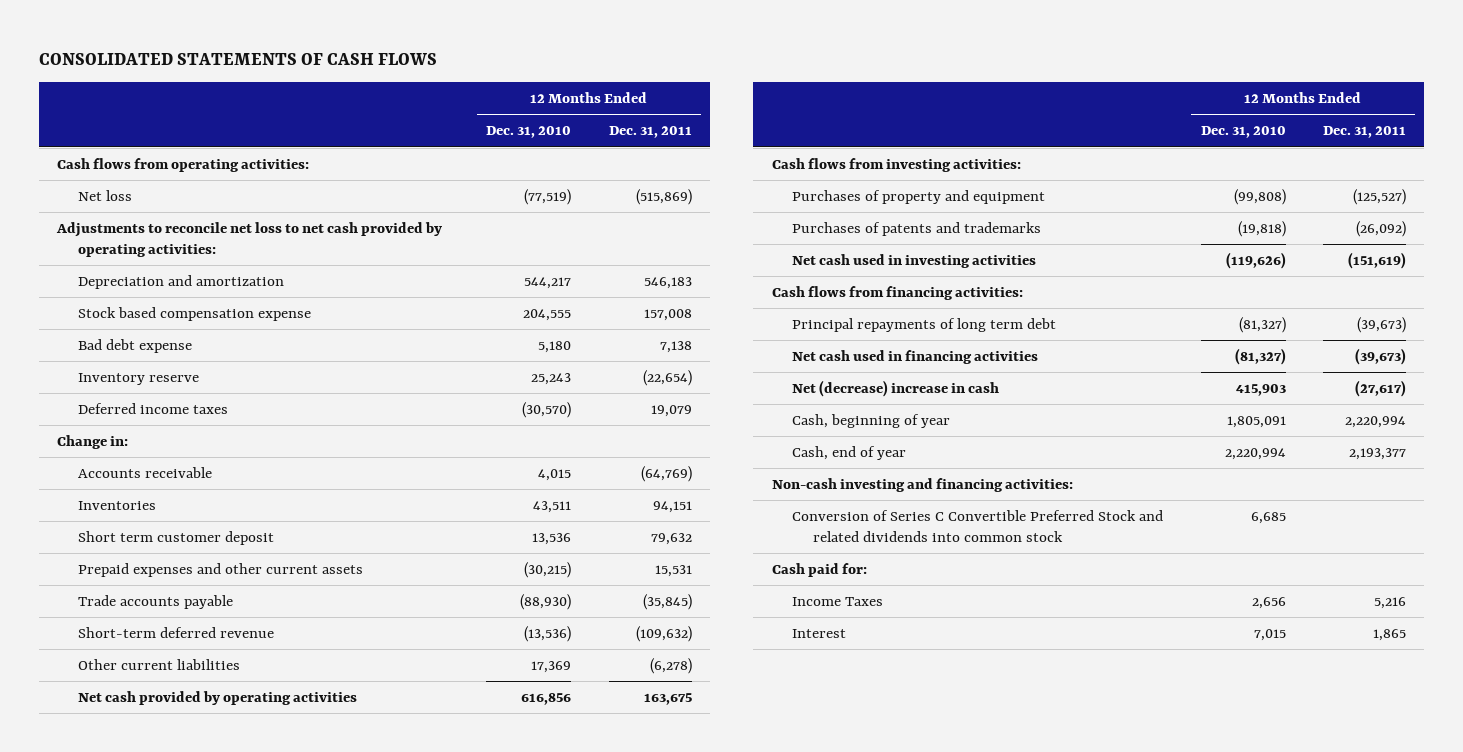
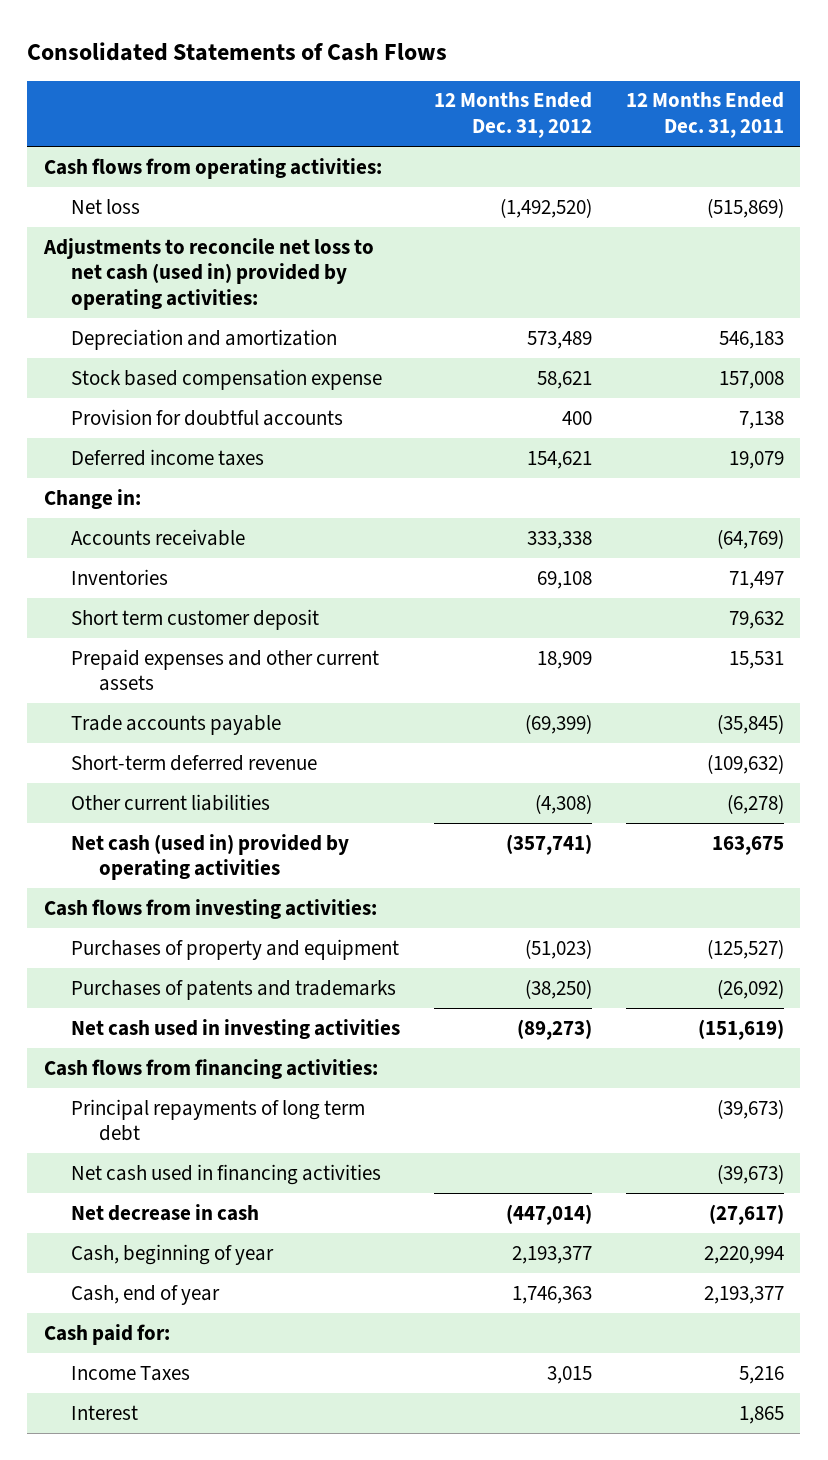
[38,53,437,66] CONSOLIDATED STATEMENTS OF CASH FLOWS -> [27,41,448,61] Consolidated Statements of Cash Flows
[486,126,572,139] Dec. 31, 2010 -> none
none -> [434,92,593,138] 12 Months Ended Dec. 31, 2012
[56,221,443,257] Adjustments to reconcile net loss to net cash provided by operating activities: -> [43,237,375,310] Adjustments to reconcile net loss to net cash (used in) provided by operating activities:
[78,372,200,385] Inventory reserve -> none
[78,338,193,353] Bad debt expense -> [71,408,344,426] Provision for doubtful accounts
[652,500,692,513] 94,151 -> [728,570,784,589] 71,497
[78,690,358,705] Net cash provided by operating activities -> [71,833,350,881] Net cash (used in) provided by operating activities
[792,379,1000,397] Net (decrease) increase in cash -> [71,1203,260,1221] Net decrease in cash
[771,477,1073,492] Non-cash investing and financing activities: -> none
[792,509,1164,542] Conversion of Series C Convertible Preferred Stock and related dividends into common stock -> none

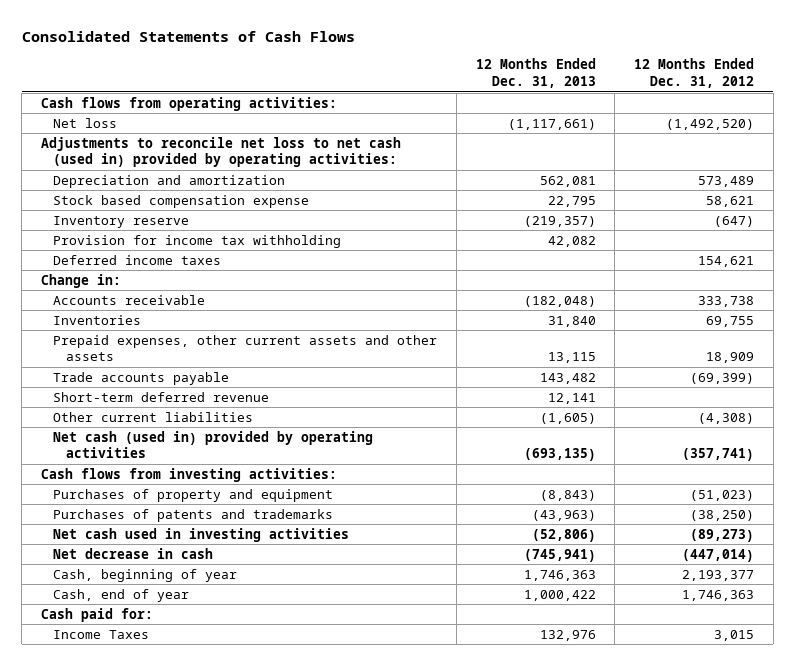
[625,92,784,138] 12 Months Ended Dec. 31, 2011 -> none
none -> [475,58,596,88] 12 Months Ended Dec. 31, 2013
[71,408,344,426] Provision for doubtful accounts -> none
none -> [53,215,190,228] Inventory reserve
none -> [53,234,342,248] Provision for income tax withholding
[71,608,320,630] Short term customer deposit -> none
[527,530,593,549] 333,338 -> [698,295,755,307] 333,738
[537,570,593,589] 69,108 -> [706,315,755,327] 69,755
[71,648,380,692] Prepaid expenses and other current assets -> [53,334,438,362] Prepaid expenses, other current assets and other assets
[44,1058,379,1079] Cash flows from financing activities: -> none
[71,1098,366,1142] Principal repayments of long term debt -> none
[71,1163,382,1185] Net cash used in financing activities -> none
[71,1404,139,1420] Interest -> none

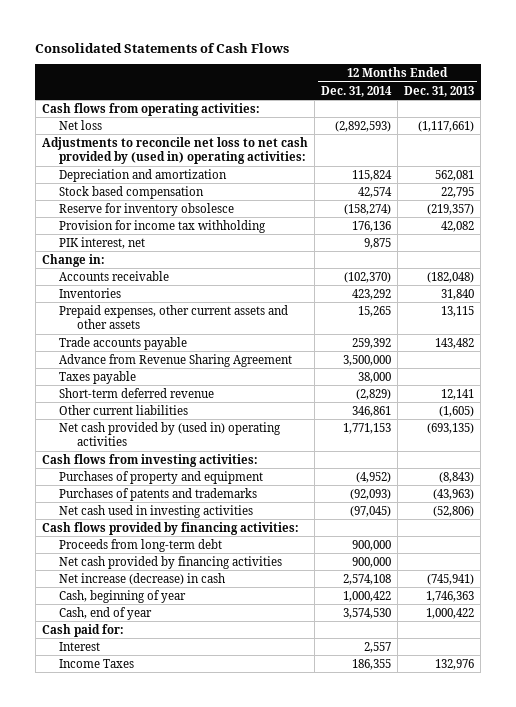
[634,58,755,88] 12 Months Ended Dec. 31, 2012 -> none
none -> [320,85,392,97] Dec. 31, 2014
[40,136,401,168] Adjustments to reconcile net loss to net cash (used in) provided by operating activities: -> [41,136,308,165] Adjustments to reconcile net loss to net cash provided by (used in) operating activities:
[53,194,310,208] Stock based compensation expense -> [59,185,205,199] Stock based compensation
[53,215,190,228] Inventory reserve -> [59,202,235,216] Reserve for inventory obsolesce
[53,254,222,265] Deferred income taxes -> none
none -> [59,236,146,249] PIK interest, net
none -> [59,353,293,367] Advance from Revenue Sharing Agreement
none -> [59,370,137,384] Taxes payable
[53,430,374,459] Net cash (used in) provided by operating activities -> [59,421,282,447] Net cash provided by (used in) operating activities
none -> [41,521,299,535] Cash flows provided by financing activities:
none -> [59,538,223,552] Proceeds from long-term debt
none -> [59,555,283,569] Net cash provided by financing activities
[53,547,214,559] Net decrease in cash -> [59,572,226,585] Net increase (decrease) in cash
none -> [59,641,101,651] Interest

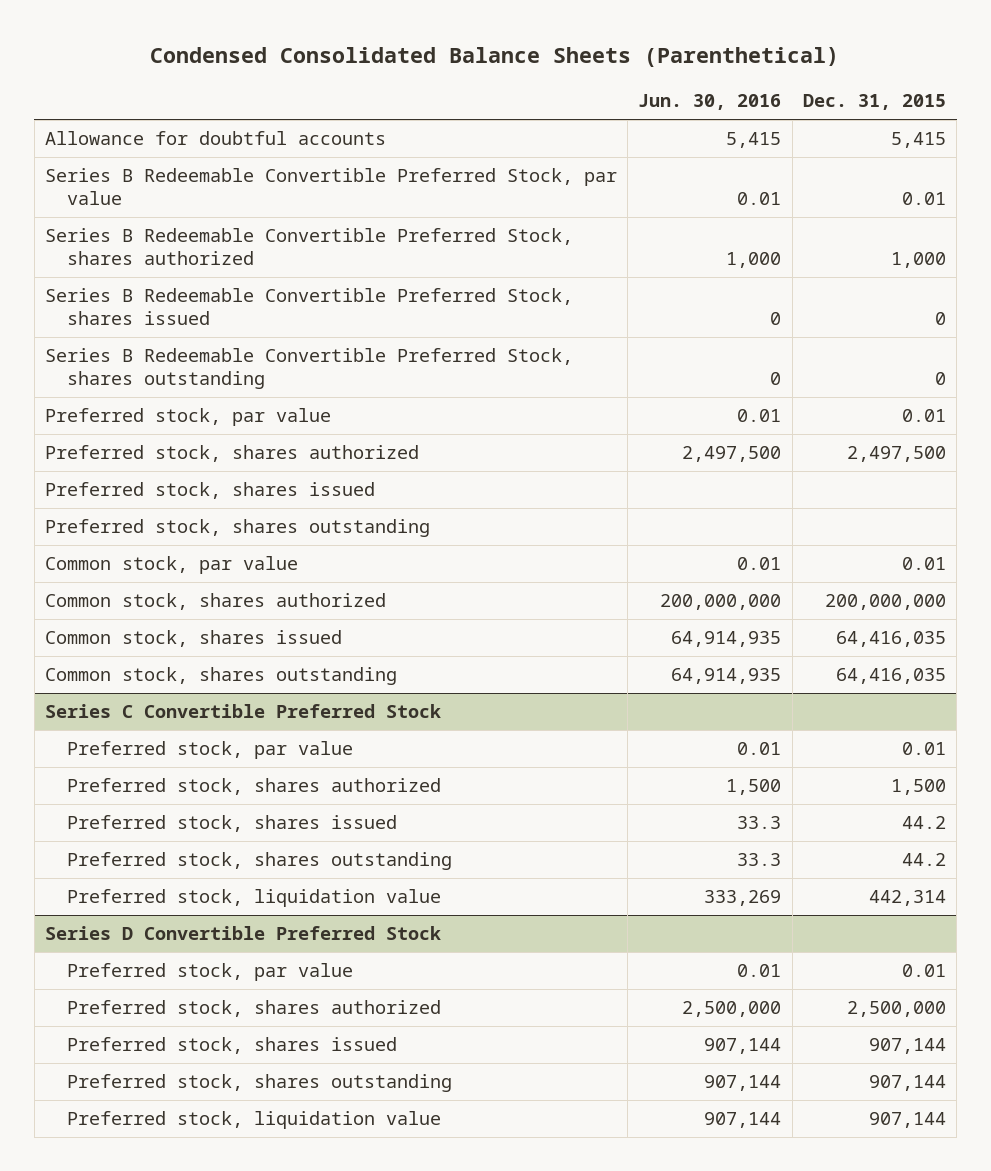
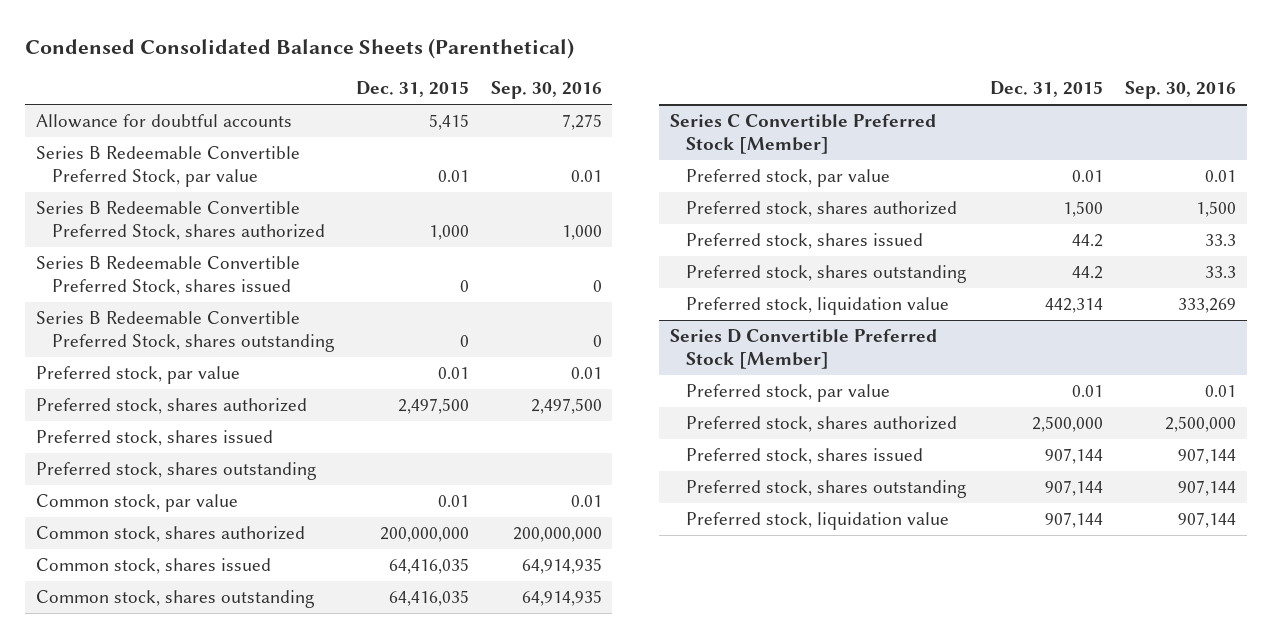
[638,94,782,111] Jun. 30, 2016 -> none
none -> [490,81,602,100] Sep. 30, 2016
[44,704,441,719] Series C Convertible Preferred Stock -> [670,113,937,155] Series C Convertible Preferred Stock [Member]
[44,926,441,941] Series D Convertible Preferred Stock -> [670,328,938,370] Series D Convertible Preferred Stock [Member]

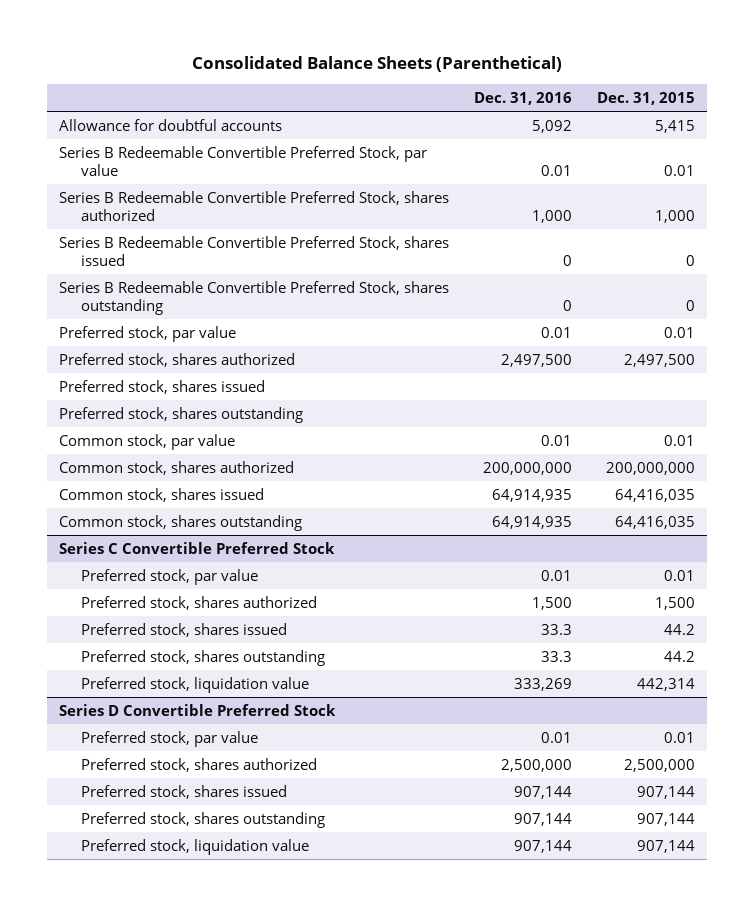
[24,37,574,59] Condensed Consolidated Balance Sheets (Parenthetical) -> [191,56,562,73] Consolidated Balance Sheets (Parenthetical)
[490,81,602,100] Sep. 30, 2016 -> none
none -> [473,91,572,105] Dec. 31, 2016
[670,113,937,155] Series C Convertible Preferred Stock [Member] -> [59,541,336,554] Series C Convertible Preferred Stock
[670,328,938,370] Series D Convertible Preferred Stock [Member] -> [59,703,337,716] Series D Convertible Preferred Stock

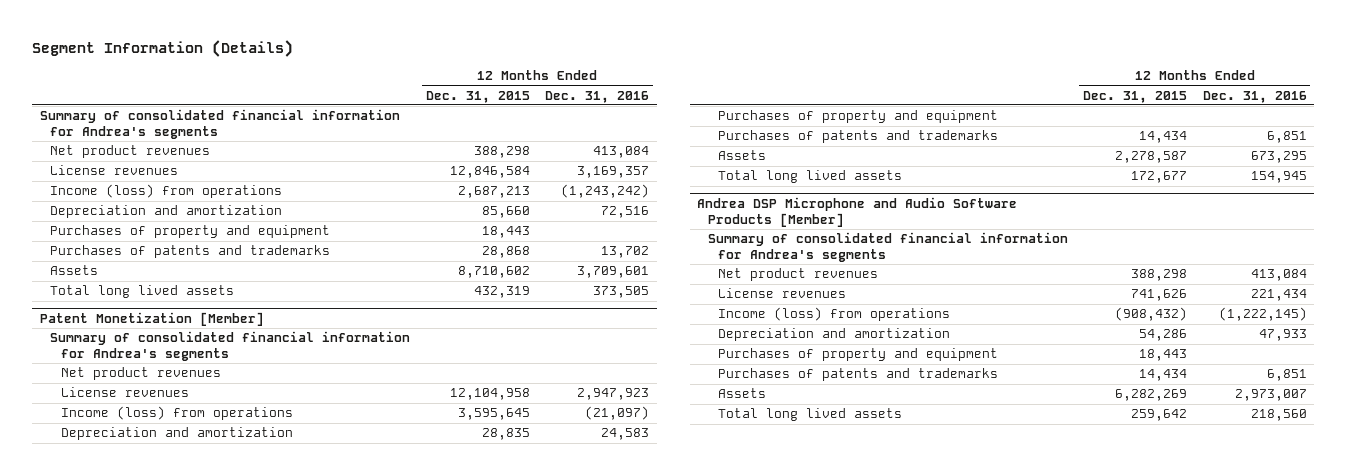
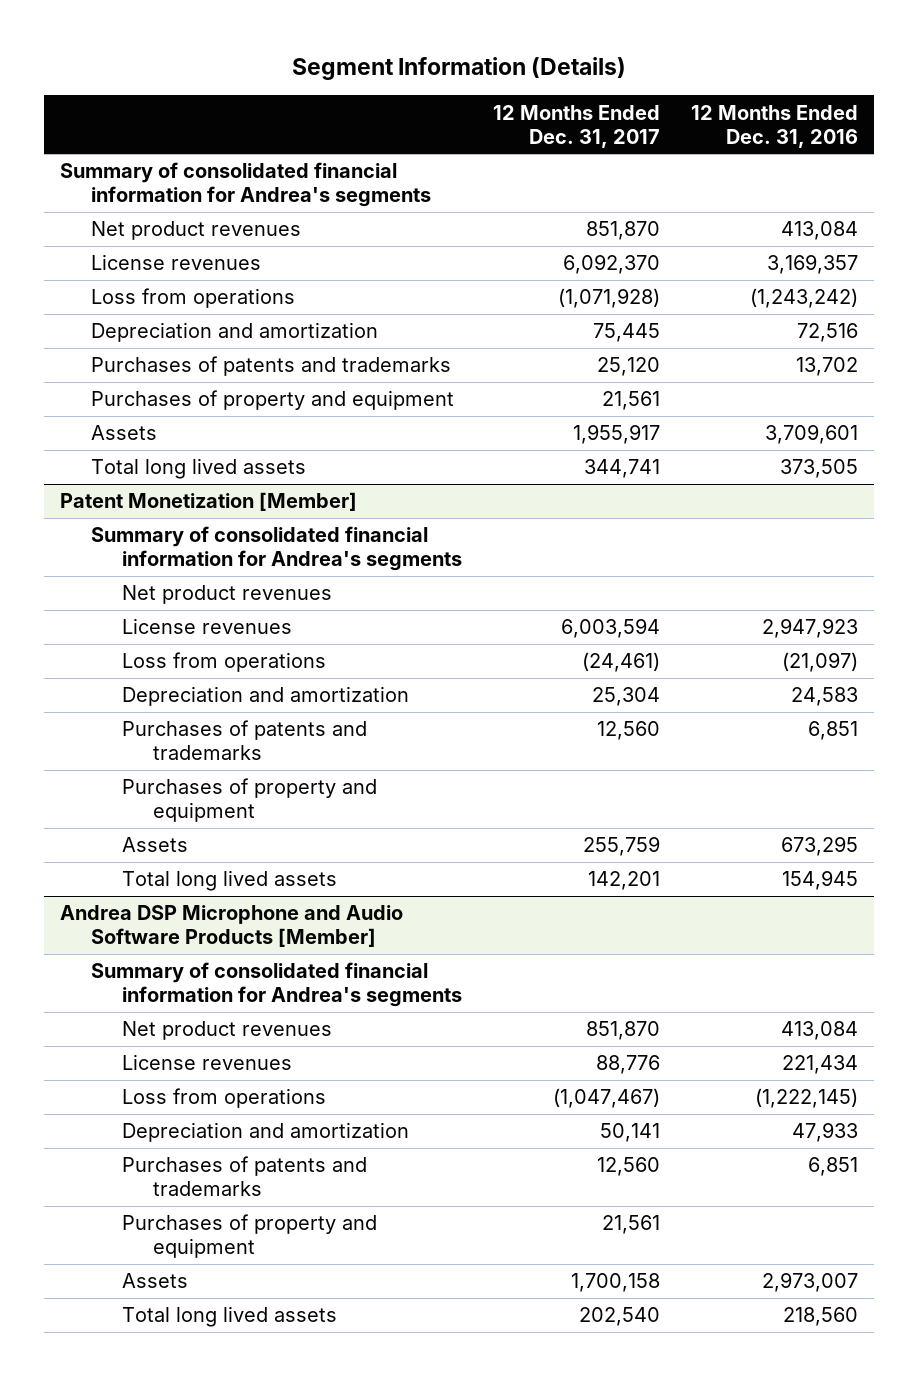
[425,90,530,103] Dec. 31, 2015 -> none
none -> [493,104,661,148] 12 Months Ended Dec. 31, 2017
[50,184,283,199] Income (loss) from operations -> [91,288,296,309] Loss from operations
[50,225,331,239] Purchases of property and equipment -> [91,390,455,411] Purchases of property and equipment
[60,406,293,421] Income (loss) from operations -> [122,652,327,673] Loss from operations
[718,110,999,124] Purchases of property and equipment -> [122,778,378,823] Purchases of property and equipment
[718,307,951,322] Income (loss) from operations -> [122,1088,327,1109] Loss from operations
[718,348,999,362] Purchases of property and equipment -> [122,1214,378,1259] Purchases of property and equipment

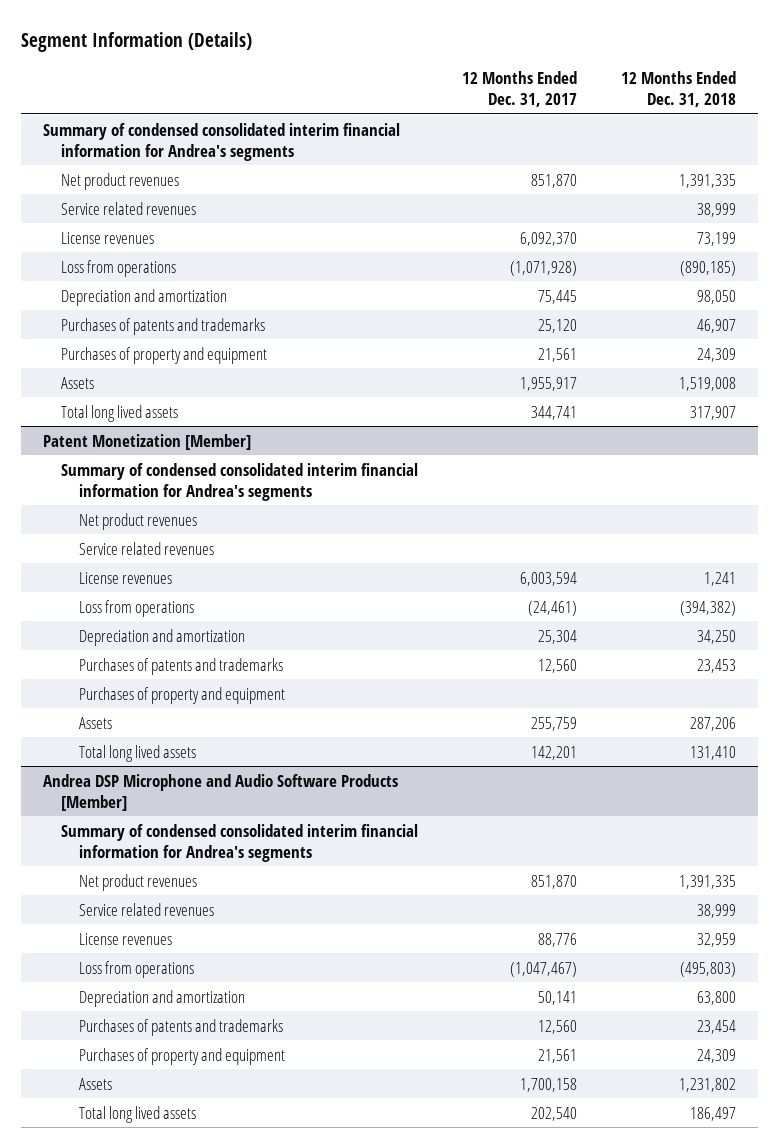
[691,104,859,148] 12 Months Ended Dec. 31, 2016 -> none
none -> [621,71,737,108] 12 Months Ended Dec. 31, 2018
[59,162,432,208] Summary of consolidated financial information for Andrea's segments -> [43,122,401,161] Summary of condensed consolidated interim financial information for Andrea's segments
none -> [61,201,197,215] Service related revenues
[91,526,463,572] Summary of consolidated financial information for Andrea's segments -> [61,462,419,501] Summary of condensed consolidated interim financial information for Andrea's segments
none -> [79,541,215,555] Service related revenues
[91,962,463,1008] Summary of consolidated financial information for Andrea's segments -> [61,823,419,862] Summary of condensed consolidated interim financial information for Andrea's segments
none -> [79,902,215,916] Service related revenues

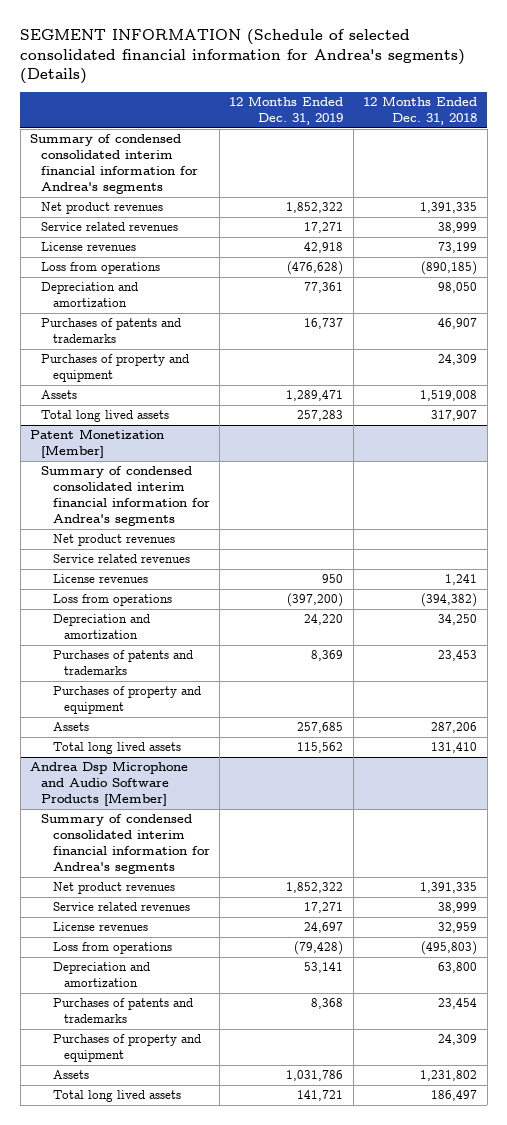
[21,32,253,53] Segment Information (Details) -> [20,28,466,85] SEGMENT INFORMATION (Schedule of selected consolidated financial information for Andrea's segments) (Details)
[462,71,578,108] 12 Months Ended Dec. 31, 2017 -> none
none -> [229,96,344,126] 12 Months Ended Dec. 31, 2019
[43,773,399,811] Andrea DSP Microphone and Audio Software Products [Member] -> [30,761,189,807] Andrea Dsp Microphone and Audio Software Products [Member]

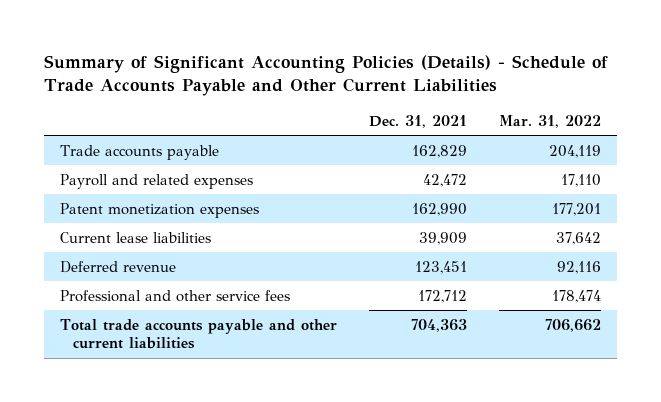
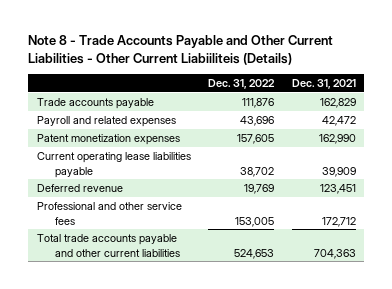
[44,54,609,96] Summary of Significant Accounting Policies (Details) - Schedule of Trade Accounts Payable and Other Current Liabilities -> [27,35,333,65] Note 8 - Trade Accounts Payable and Other Current Liabilities - Other Current Liabiiliteis (Details)
[499,114,602,128] Mar. 31, 2022 -> none
none -> [208,79,276,90] Dec. 31, 2022
[60,231,212,243] Current lease liabilities -> [36,152,191,178] Current operating lease liabilities payable

